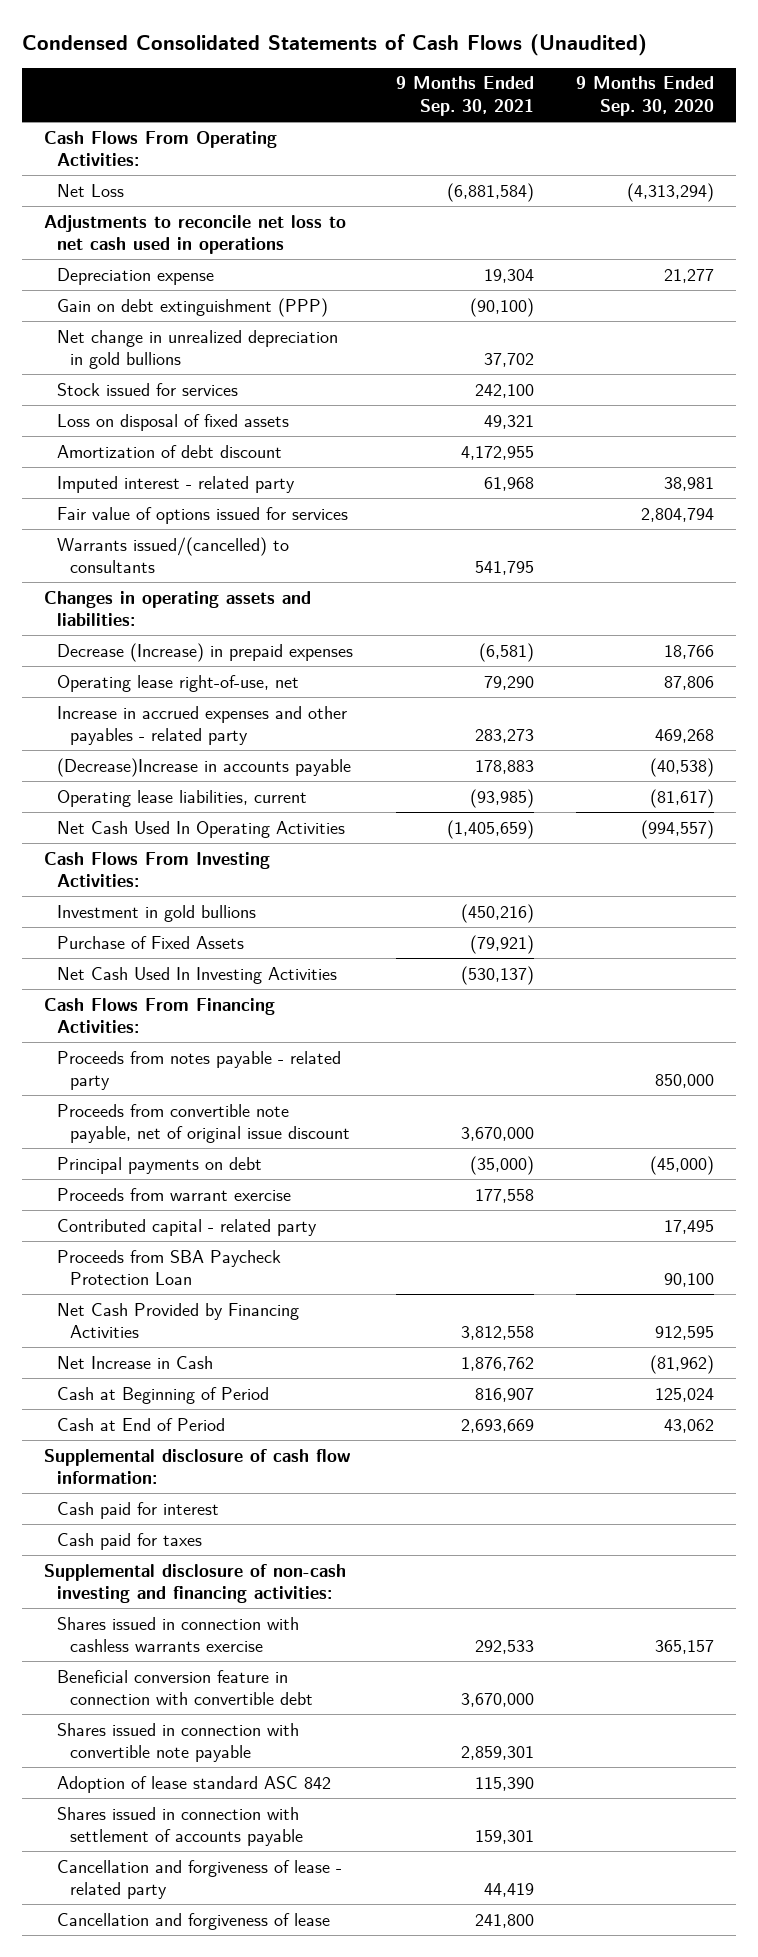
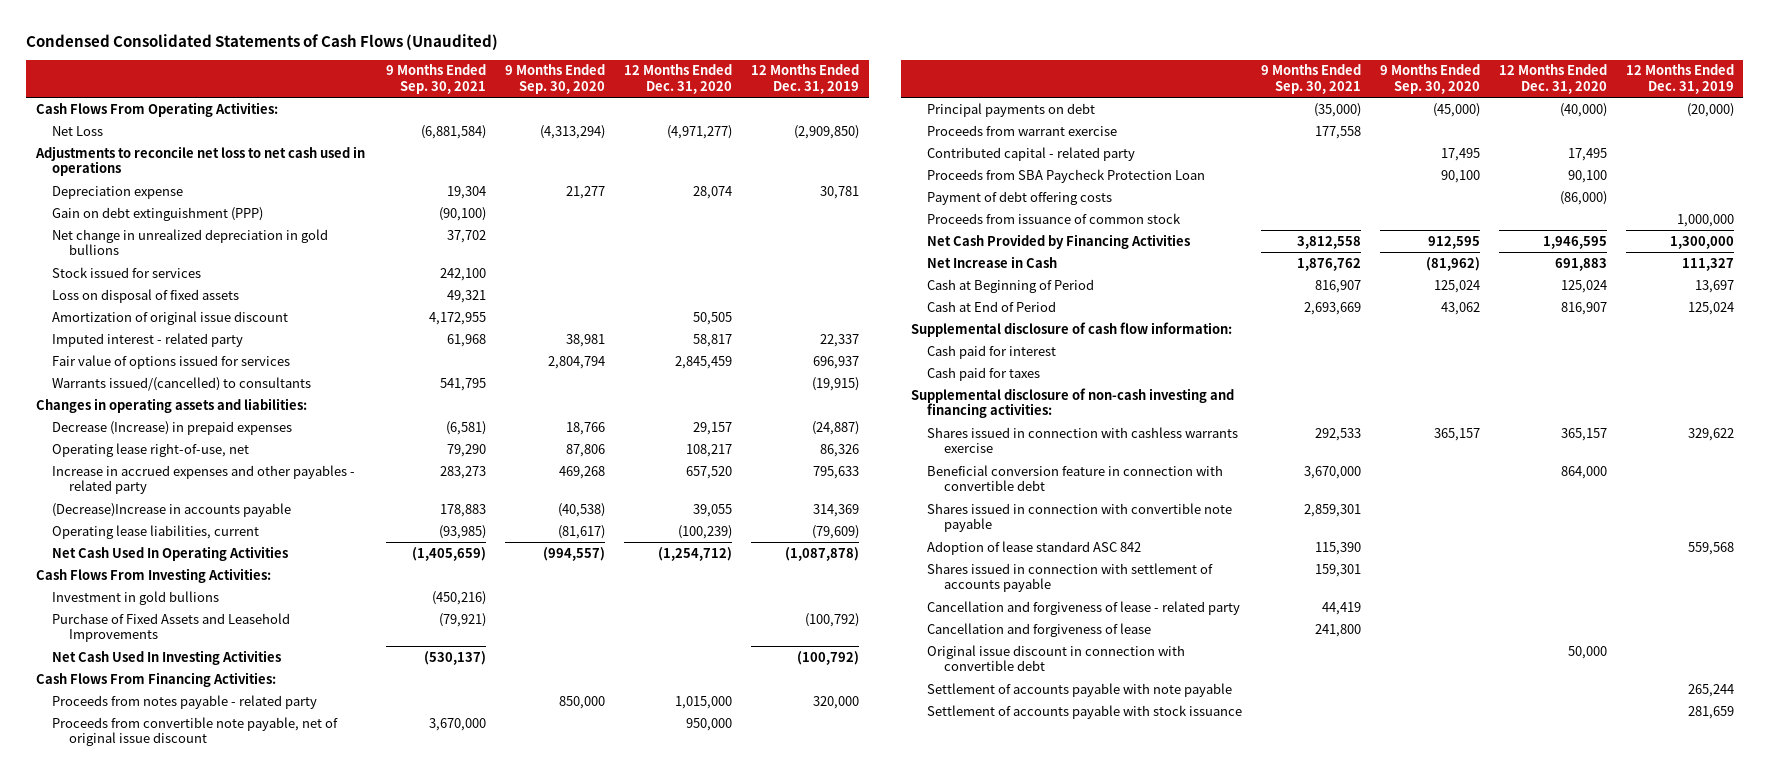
none -> [624,64,733,94] 12 Months Ended Dec. 31, 2020
none -> [751,64,860,94] 12 Months Ended Dec. 31, 2019
[56,444,282,458] Amortization of debt discount -> [52,310,289,325] Amortization of original issue discount
[56,935,244,949] Purchase of Fixed Assets -> [52,612,291,643] Purchase of Fixed Assets and Leasehold Improvements
none -> [927,190,1113,205] Payment of debt offering costs
none -> [927,212,1182,224] Proceeds from issuance of common stock
none -> [927,644,1186,672] Original issue discount in connection with convertible debt
none -> [927,682,1233,697] Settlement of accounts payable with note payable
none -> [927,704,1243,719] Settlement of accounts payable with stock issuance

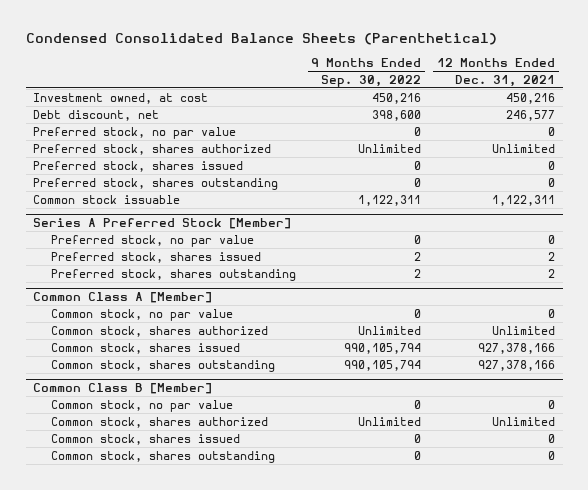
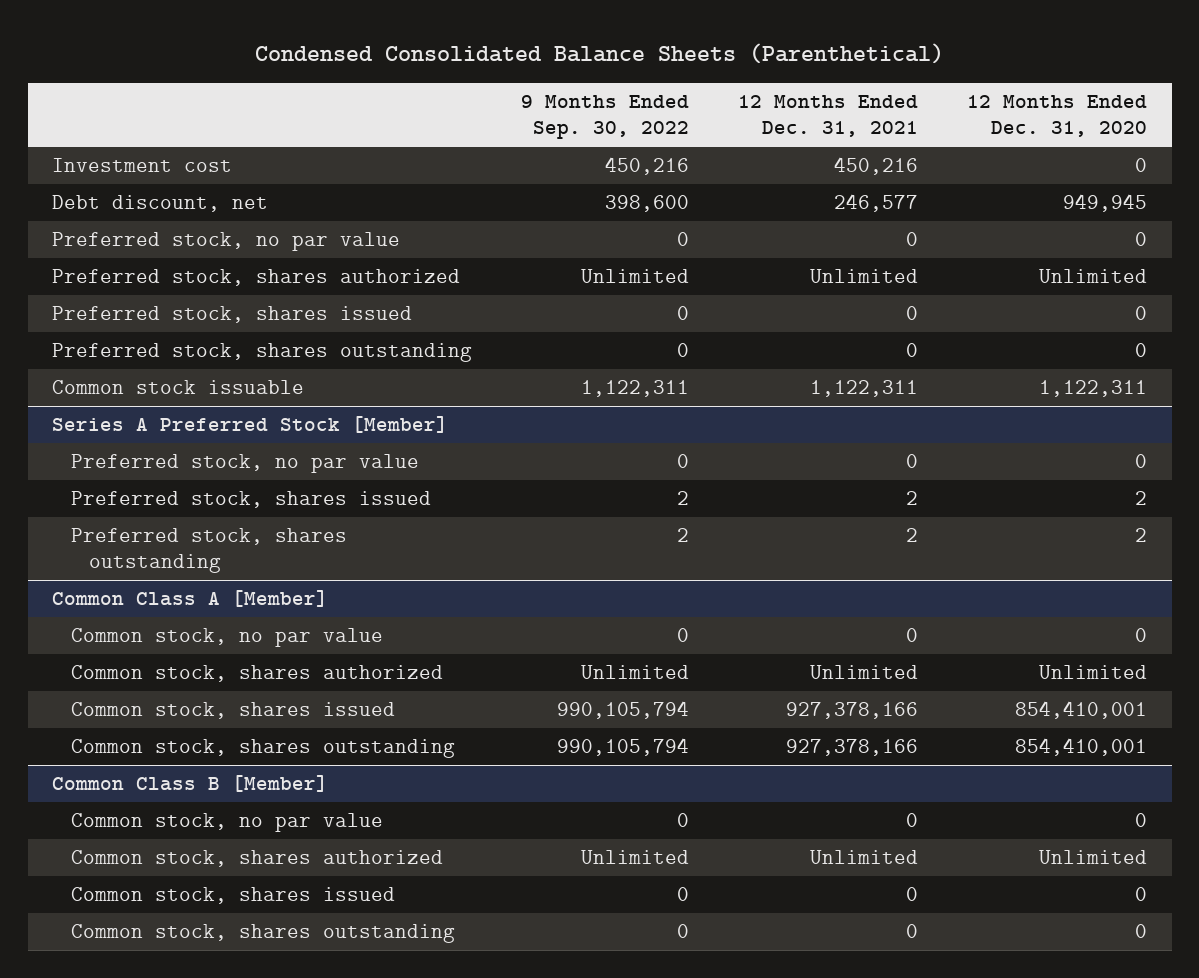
none -> [967,94,1148,138] 12 Months Ended Dec. 31, 2020
[33,92,209,104] Investment owned, at cost -> [52,157,233,172] Investment cost

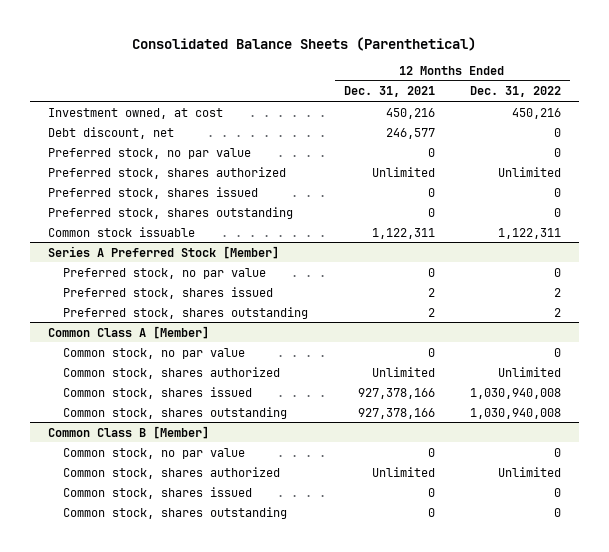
[254,43,944,65] Condensed Consolidated Balance Sheets (Parenthetical) -> [132,36,477,51] Consolidated Balance Sheets (Parenthetical)
[521,94,690,140] 9 Months Ended Sep. 30, 2022 -> none
[967,94,1148,138] 12 Months Ended Dec. 31, 2020 -> none
none -> [469,86,561,98] Dec. 31, 2022
[52,157,233,172] Investment cost -> [47,107,223,119] Investment owned, at cost

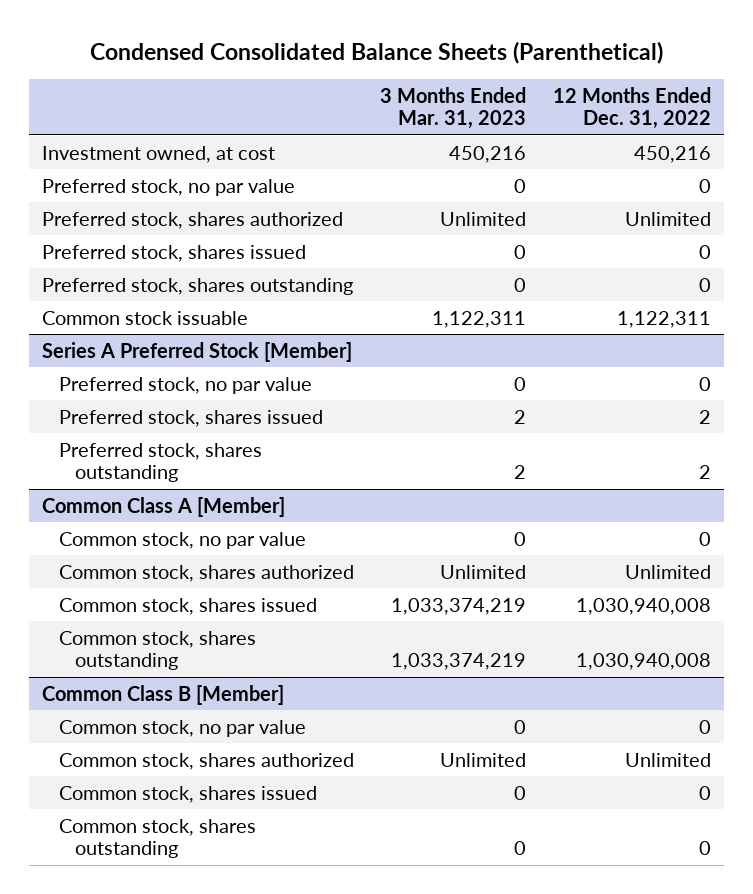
[132,36,477,51] Consolidated Balance Sheets (Parenthetical) -> [89,40,663,64] Condensed Consolidated Balance Sheets (Parenthetical)
[343,86,435,98] Dec. 31, 2021 -> none
none -> [380,86,527,130] 3 Months Ended Mar. 31, 2023
[47,126,174,139] Debt discount, net -> none

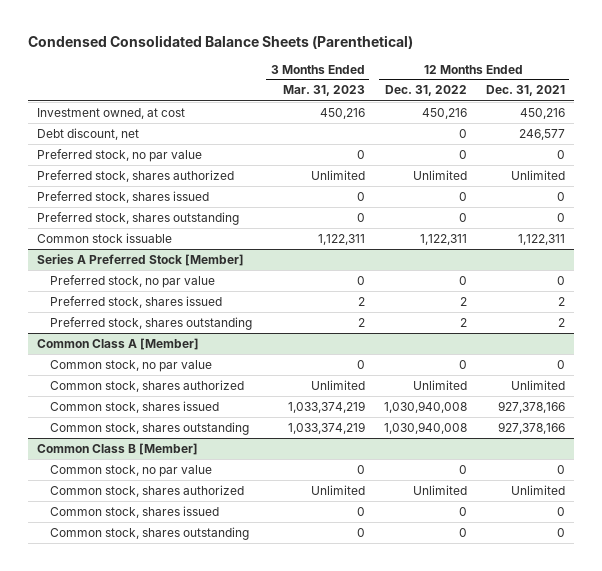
none -> [485,85,565,97] Dec. 31, 2021
none -> [37,127,140,140] Debt discount, net

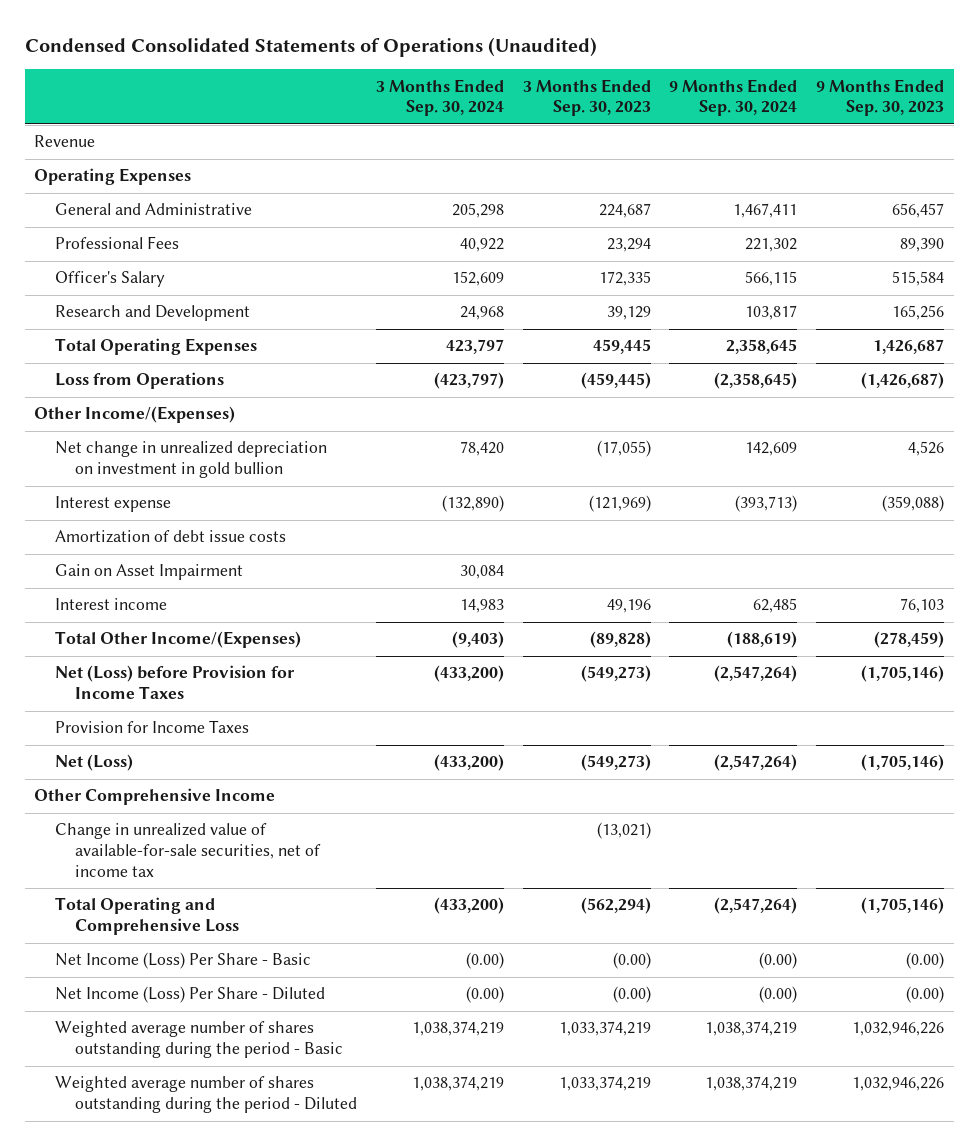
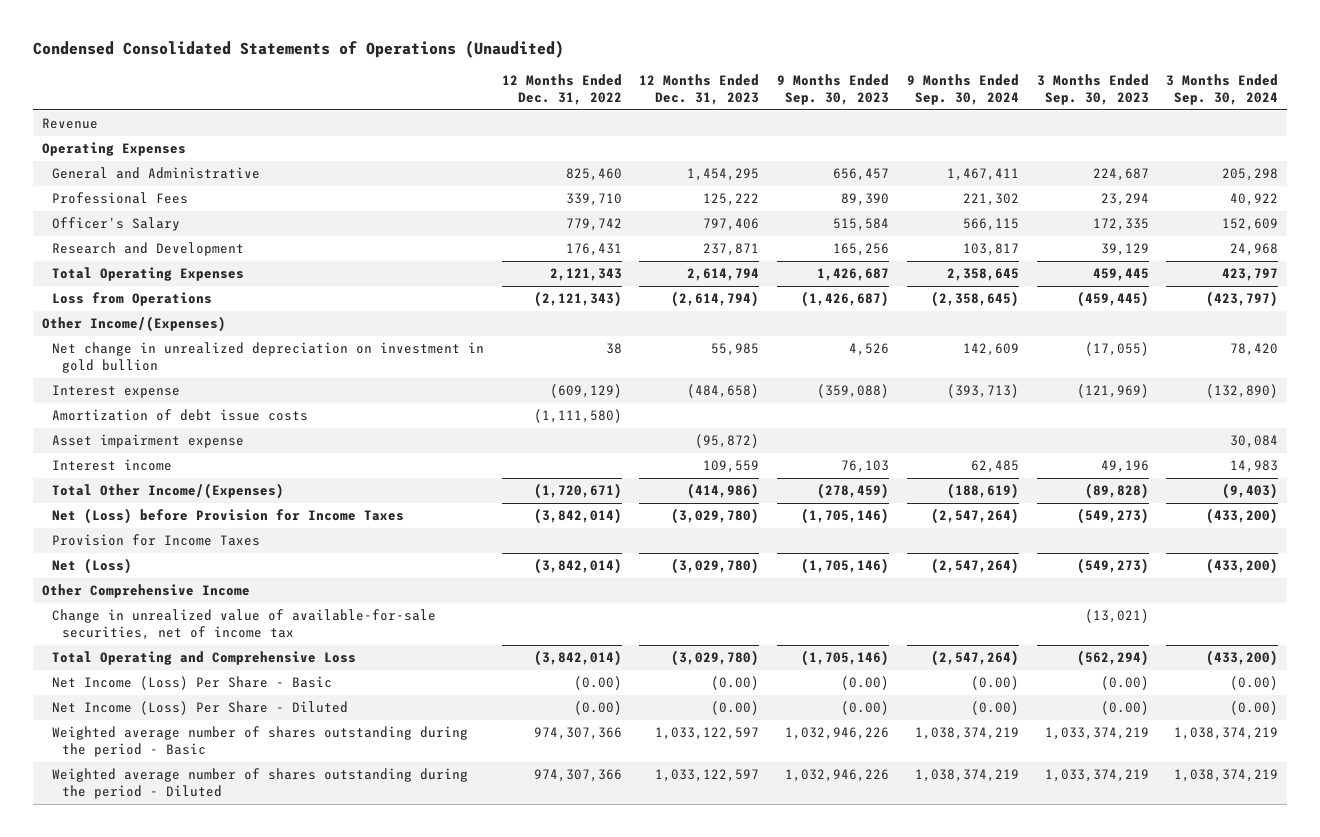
none -> [501,74,622,106] 12 Months Ended Dec. 31, 2022
none -> [639,74,760,106] 12 Months Ended Dec. 31, 2023
[54,564,243,581] Gain on Asset Impairment -> [51,434,244,449] Asset impairment expense

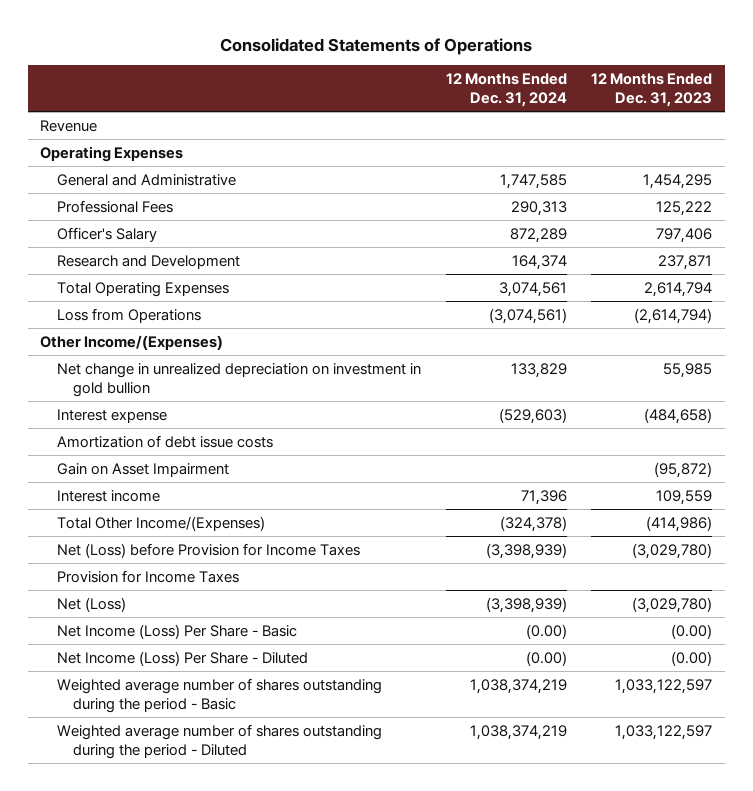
[32,40,564,59] Condensed Consolidated Statements of Operations (Unaudited) -> [220,37,533,55] Consolidated Statements of Operations
[501,74,622,106] 12 Months Ended Dec. 31, 2022 -> none
[777,74,890,106] 9 Months Ended Sep. 30, 2023 -> none
[906,74,1019,106] 9 Months Ended Sep. 30, 2024 -> none
[1036,74,1149,106] 3 Months Ended Sep. 30, 2023 -> none
[1166,74,1279,106] 3 Months Ended Sep. 30, 2024 -> none
none -> [445,73,567,107] 12 Months Ended Dec. 31, 2024
[51,434,244,449] Asset impairment expense -> [56,462,229,477] Gain on Asset Impairment
[41,584,250,599] Other Comprehensive Income -> none
[51,609,436,641] Change in unrealized value of available-for-sale securities, net of income tax -> none
[51,651,356,666] Total Operating and Comprehensive Loss -> none

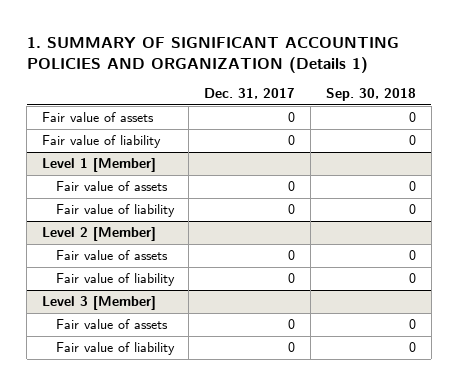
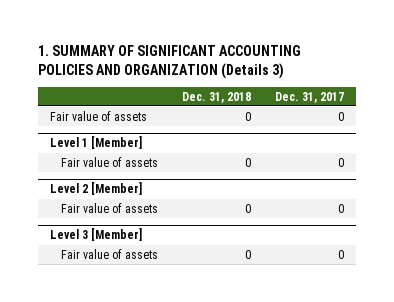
[26,36,399,73] 1. SUMMARY OF SIGNIFICANT ACCOUNTING POLICIES AND ORGANIZATION (Details 1) -> [37,45,301,80] 1. SUMMARY OF SIGNIFICANT ACCOUNTING POLICIES AND ORGANIZATION (Details 3)
[326,88,417,102] Sep. 30, 2018 -> none
none -> [182,91,252,103] Dec. 31, 2018
[42,135,162,149] Fair value of liability -> none
[55,204,175,218] Fair value of liability -> none
[55,273,175,287] Fair value of liability -> none
[55,342,175,356] Fair value of liability -> none

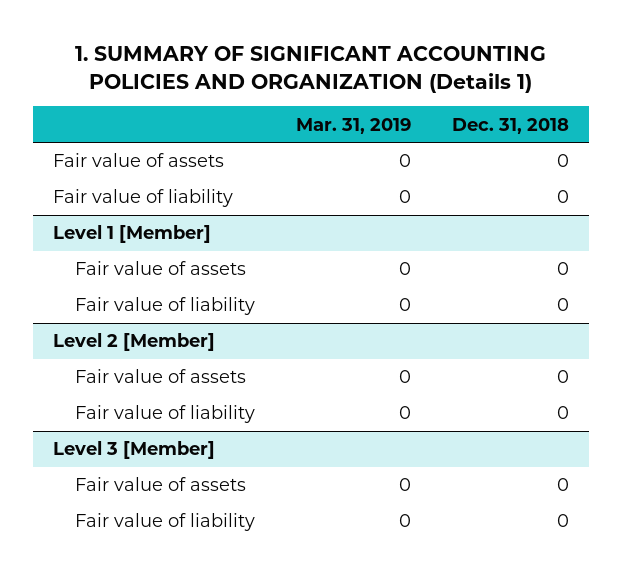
[37,45,301,80] 1. SUMMARY OF SIGNIFICANT ACCOUNTING POLICIES AND ORGANIZATION (Details 3) -> [74,45,546,93] 1. SUMMARY OF SIGNIFICANT ACCOUNTING POLICIES AND ORGANIZATION (Details 1)
[274,91,344,103] Dec. 31, 2017 -> none
none -> [296,117,412,134] Mar. 31, 2019
none -> [53,189,234,208] Fair value of liability
none -> [75,297,256,316] Fair value of liability
none -> [75,405,256,424] Fair value of liability
none -> [75,513,256,532] Fair value of liability

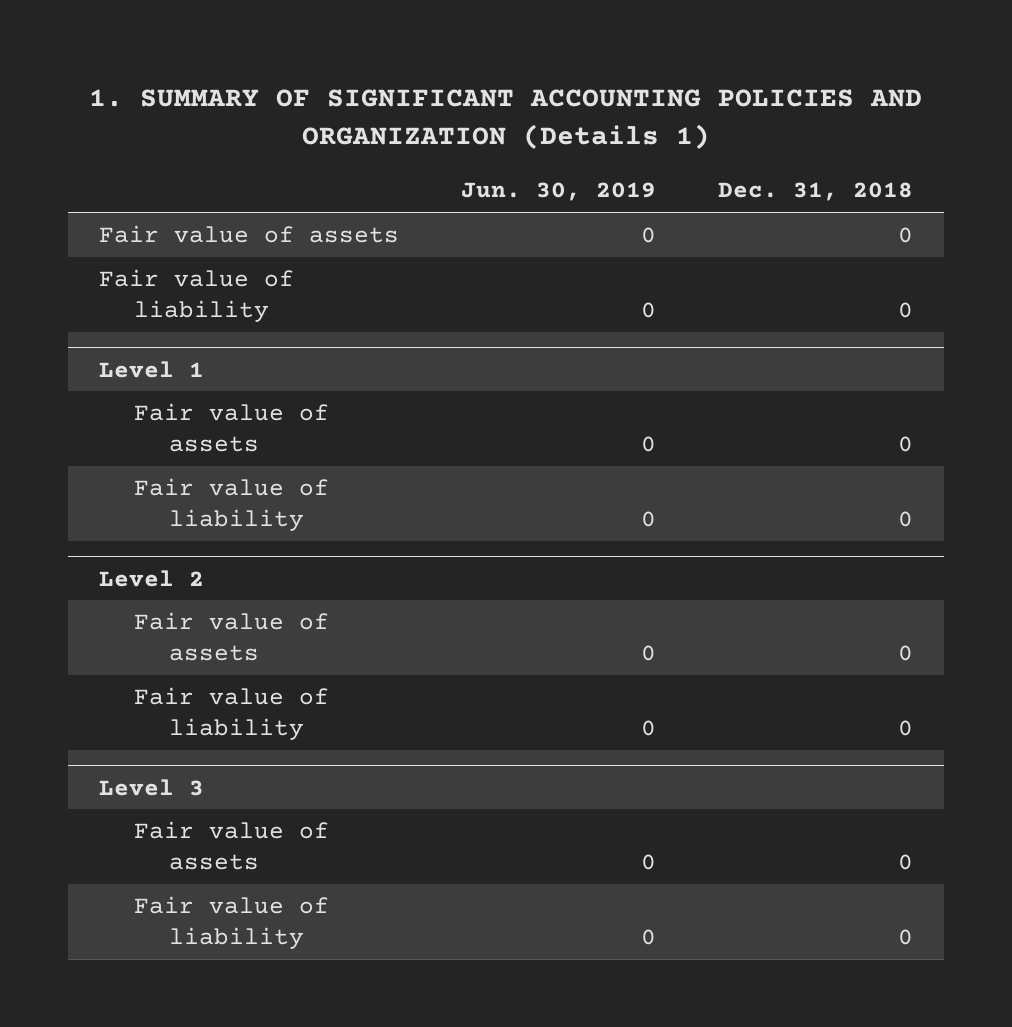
[296,117,412,134] Mar. 31, 2019 -> none
none -> [460,182,656,202] Jun. 30, 2019
[53,225,212,244] Level 1 [Member] -> [98,360,204,378] Level 1
[53,333,216,352] Level 2 [Member] -> [98,569,204,587] Level 2
[53,441,216,460] Level 3 [Member] -> [98,778,204,796] Level 3

